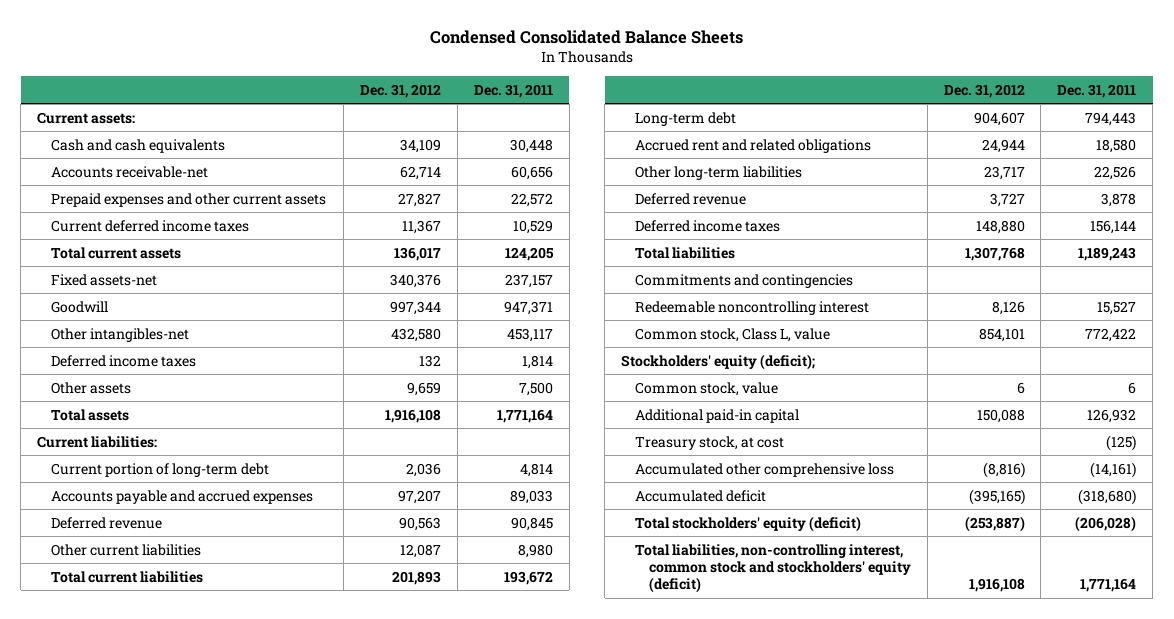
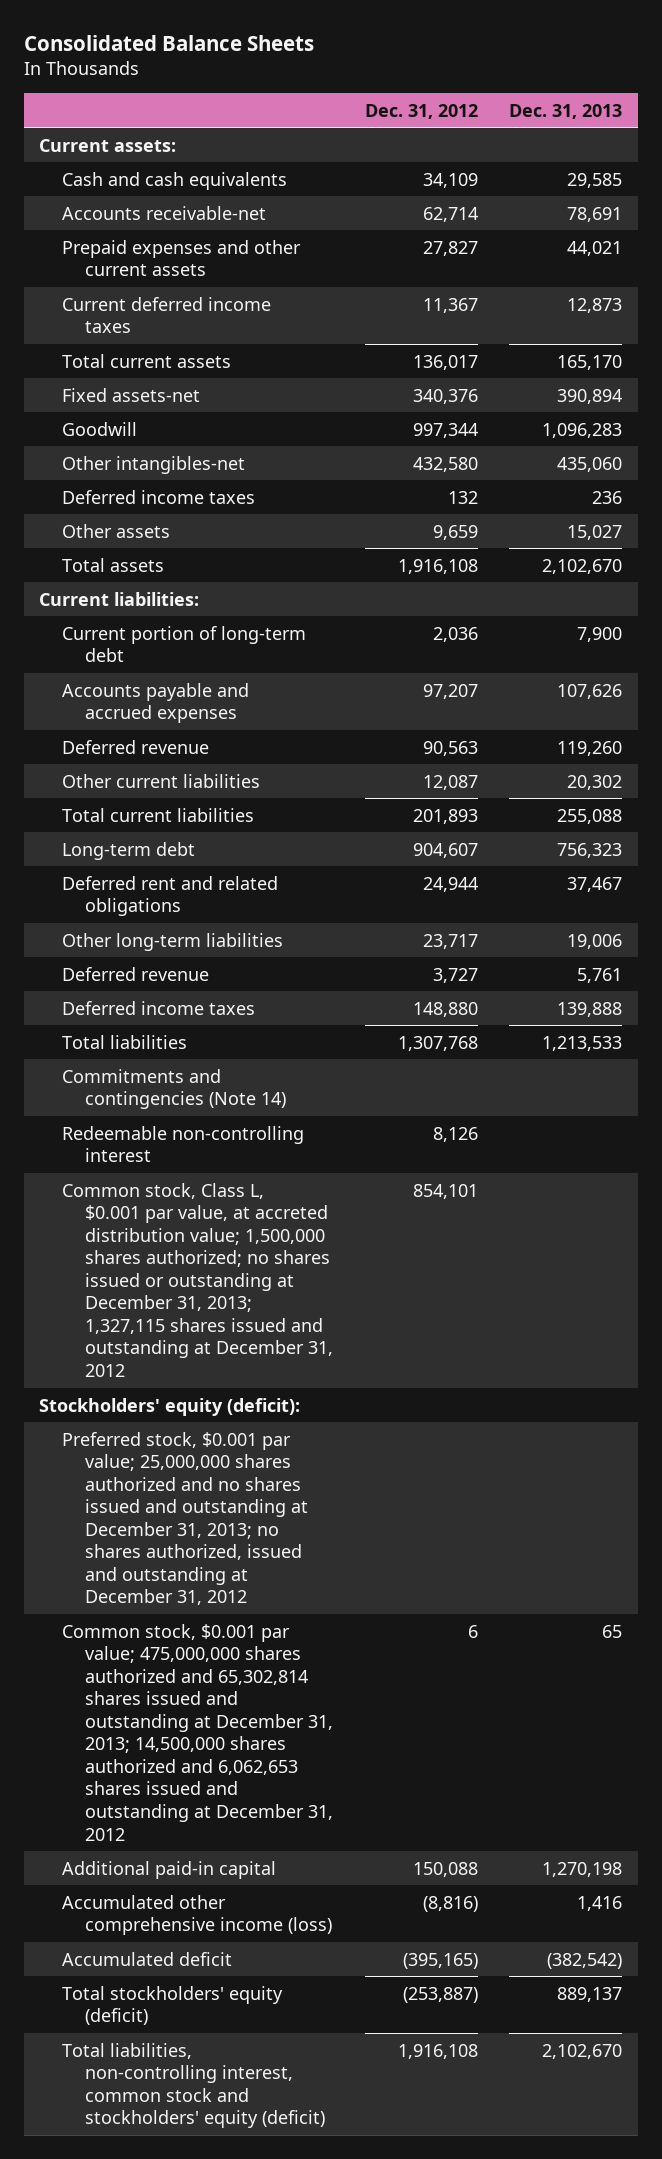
[429,29,743,44] Condensed Consolidated Balance Sheets -> [23,35,314,52] Consolidated Balance Sheets
[473,83,553,98] Dec. 31, 2011 -> none
none -> [509,103,623,119] Dec. 31, 2013
[634,138,871,153] Accrued rent and related obligations -> [62,875,279,917] Deferred rent and related obligations
[634,273,853,288] Commitments and contingencies -> [62,1068,286,1110] Commitments and contingencies (Note 14)
[634,300,869,315] Redeemable noncontrolling interest -> [62,1125,305,1163] Redeemable non-controlling interest
[634,327,830,342] Common stock, Class L, value -> [62,1182,333,1378] Common stock, Class L, $0.001 par value, at accreted distribution value; 1,500,000 shares authorized; no shares issued or outstanding at December 31, 2013; 1,327,115 shares issued and outstanding at December 31, 2012
[621,353,816,370] Stockholders' equity (deficit); -> [39,1397,301,1416] Stockholders' equity (deficit):
none -> [62,1431,308,1606] Preferred stock, $0.001 par value; 25,000,000 shares authorized and no shares issued and outstanding at December 31, 2013; no shares authorized, issued and outstanding at December 31, 2012
[634,381,778,396] Common stock, value -> [62,1623,333,1841] Common stock, $0.001 par value; 475,000,000 shares authorized and 65,302,814 shares issued and outstanding at December 31, 2013; 14,500,000 shares authorized and 6,062,653 shares issued and outstanding at December 31, 2012
[634,435,784,450] Treasury stock, at cost -> none
[634,462,894,477] Accumulated other comprehensive loss -> [62,1894,332,1936] Accumulated other comprehensive income (loss)

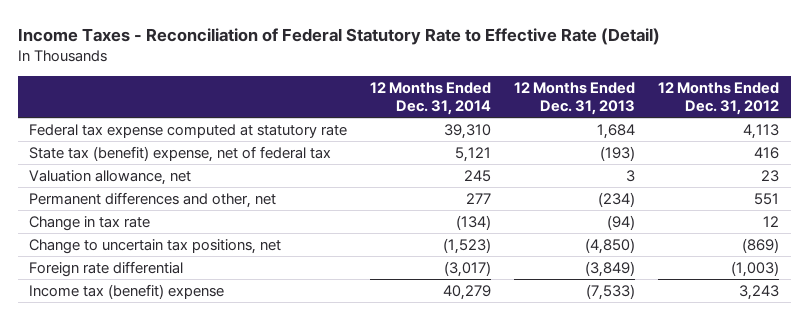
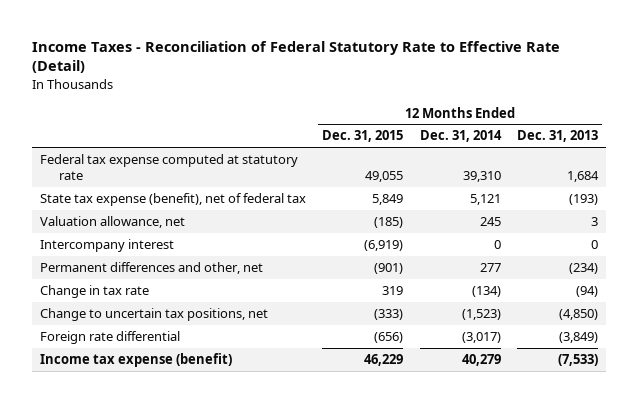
[658,81,780,115] 12 Months Ended Dec. 31, 2012 -> none
none -> [322,130,404,143] Dec. 31, 2015
[29,145,332,162] State tax (benefit) expense, net of federal tax -> [39,193,306,207] State tax expense (benefit), net of federal tax
none -> [39,239,174,253] Intercompany interest
[29,283,225,299] Income tax (benefit) expense -> [39,353,232,368] Income tax expense (benefit)

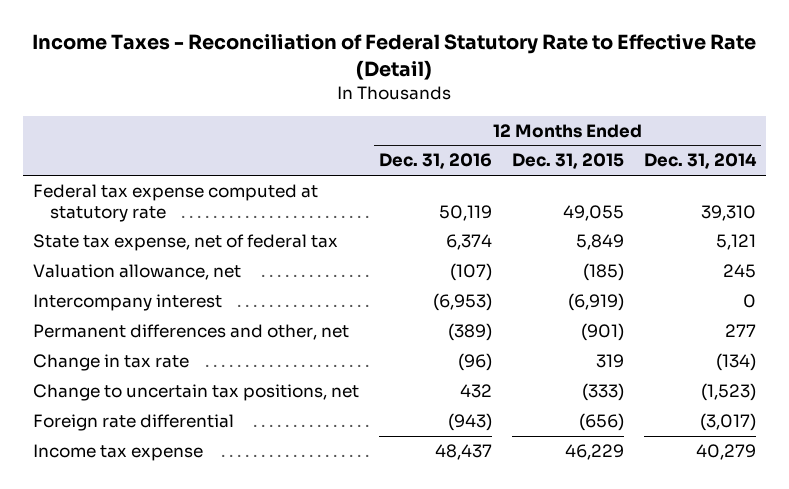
[516,130,598,143] Dec. 31, 2013 -> none
none -> [378,153,492,170] Dec. 31, 2016
[39,193,306,207] State tax expense (benefit), net of federal tax -> [32,234,338,252] State tax expense, net of federal tax
[39,353,232,368] Income tax expense (benefit) -> [32,444,203,462] Income tax expense

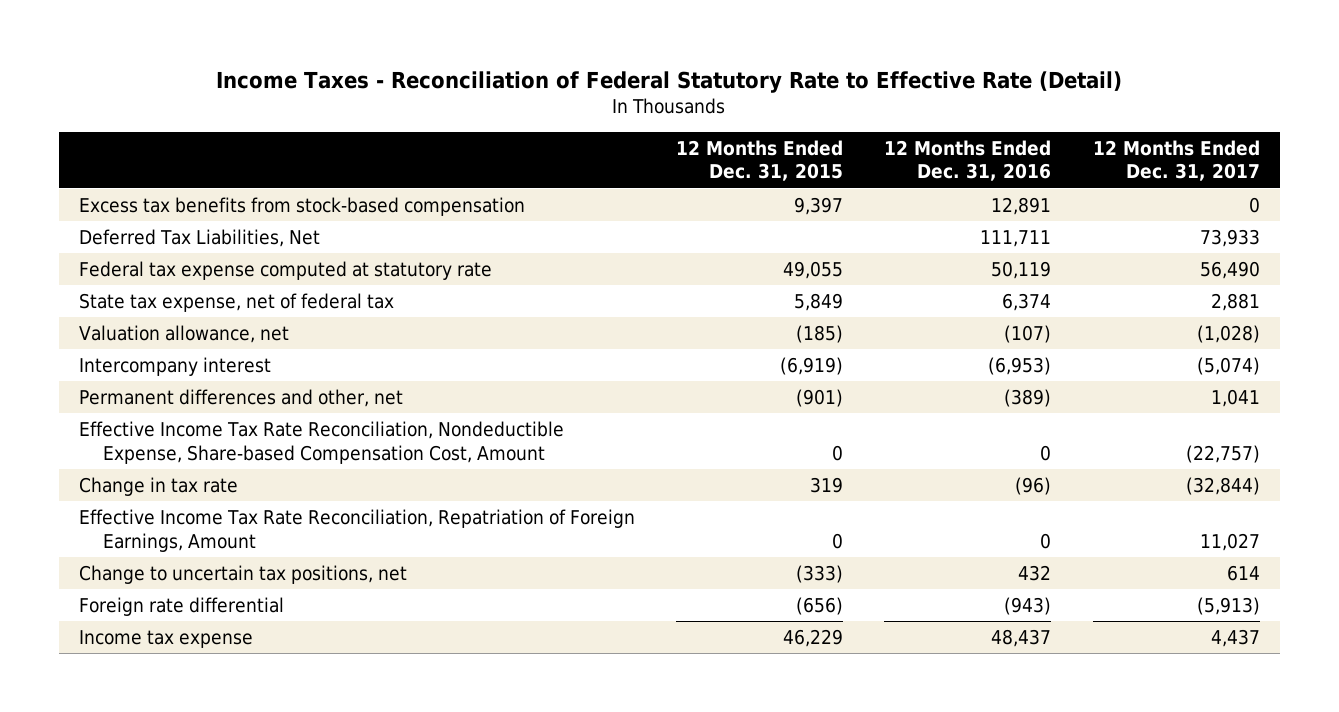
[644,153,758,170] Dec. 31, 2014 -> none
none -> [1092,139,1260,182] 12 Months Ended Dec. 31, 2017
none -> [79,196,526,216] Excess tax benefits from stock-based compensation
none -> [79,228,321,247] Deferred Tax Liabilities, Net
none -> [79,420,565,464] Effective Income Tax Rate Reconciliation, Nondeductible Expense, Share-based Compensation Cost, Amount
none -> [79,508,636,552] Effective Income Tax Rate Reconciliation, Repatriation of Foreign Earnings, Amount

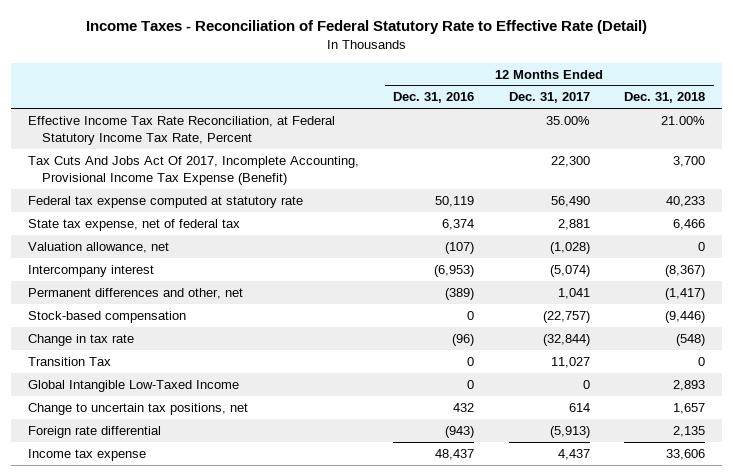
[676,139,844,182] 12 Months Ended Dec. 31, 2015 -> none
none -> [624,92,706,104] Dec. 31, 2018
[79,196,526,216] Excess tax benefits from stock-based compensation -> none
[79,228,321,247] Deferred Tax Liabilities, Net -> none
none -> [28,115,336,146] Effective Income Tax Rate Reconciliation, at Federal Statutory Income Tax Rate, Percent
none -> [28,155,360,186] Tax Cuts And Jobs Act Of 2017, Incomplete Accounting, Provisional Income Tax Expense (Benefit)
[79,420,565,464] Effective Income Tax Rate Reconciliation, Nondeductible Expense, Share-based Compensation Cost, Amount -> [28,310,187,323] Stock-based compensation
[79,508,636,552] Effective Income Tax Rate Reconciliation, Repatriation of Foreign Earnings, Amount -> [28,356,112,366] Transition Tax
none -> [28,379,240,392] Global Intangible Low-Taxed Income

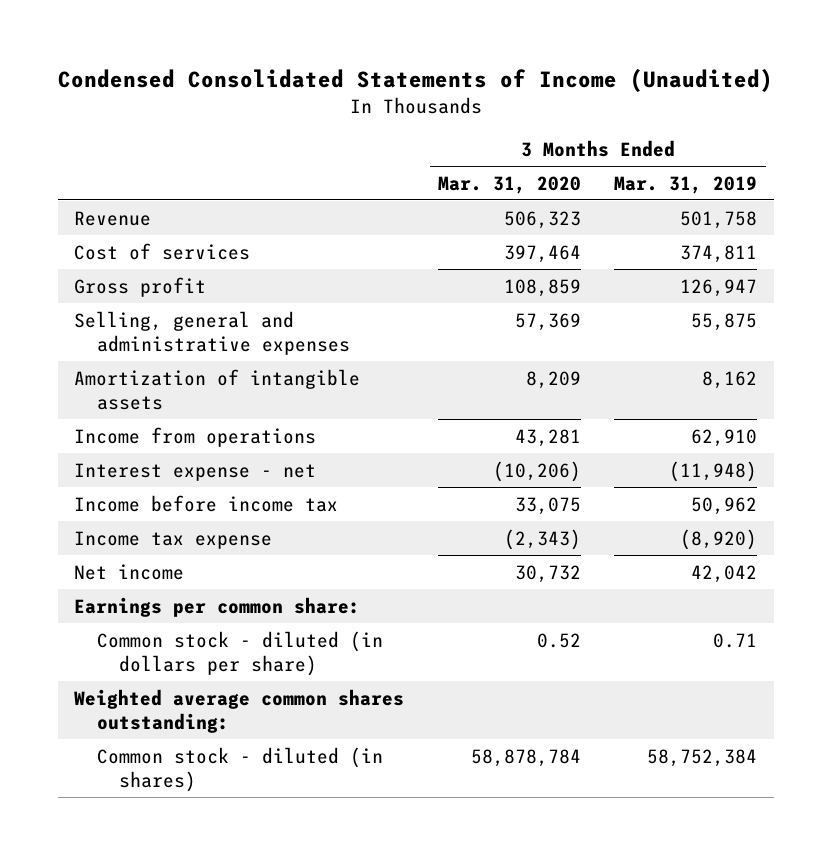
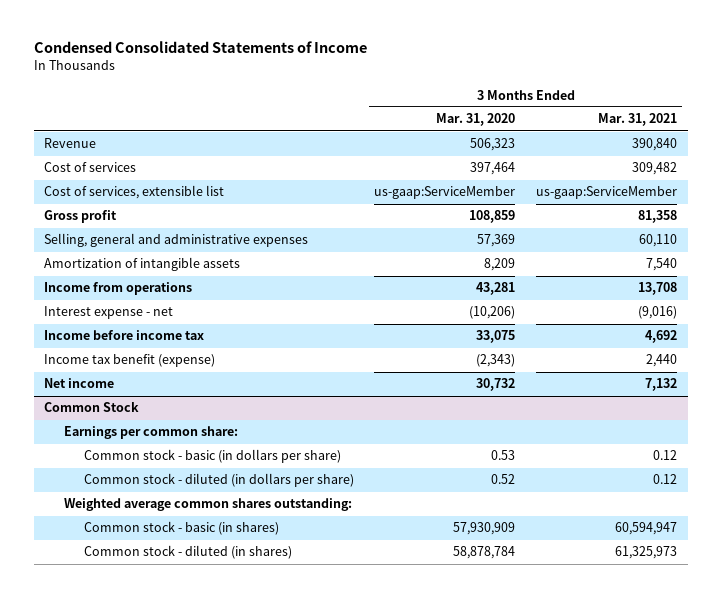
[57,69,773,93] Condensed Consolidated Statements of Income (Unaudited) -> [33,41,367,54] Condensed Consolidated Statements of Income
[614,175,758,194] Mar. 31, 2019 -> none
none -> [598,113,678,127] Mar. 31, 2021
none -> [44,185,225,200] Cost of services, extensible list
[74,530,273,549] Income tax expense -> [44,354,216,368] Income tax benefit (expense)
none -> [44,402,140,413] Common Stock
none -> [83,449,341,464] Common stock - basic (in dollars per share)
none -> [83,521,279,536] Common stock - basic (in shares)

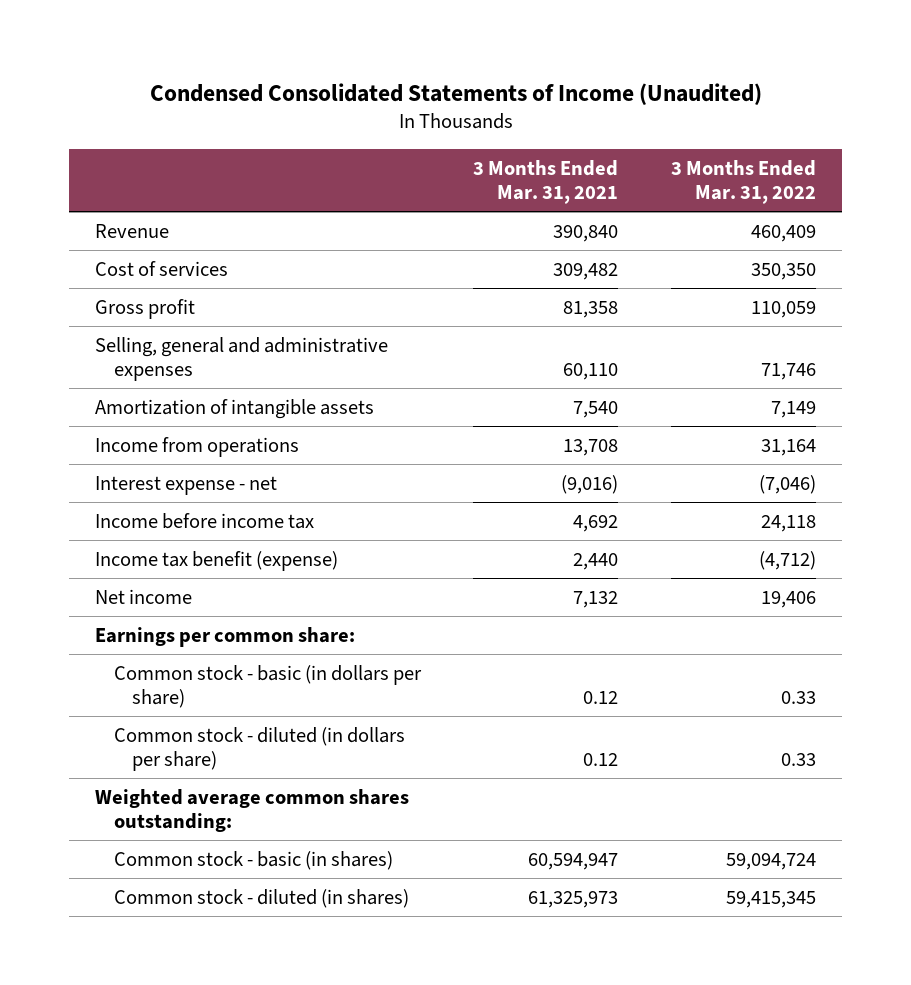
[33,41,367,54] Condensed Consolidated Statements of Income -> [149,82,762,105] Condensed Consolidated Statements of Income (Unaudited)
[436,113,516,127] Mar. 31, 2020 -> none
none -> [671,159,817,204] 3 Months Ended Mar. 31, 2022
[44,185,225,200] Cost of services, extensible list -> none
[44,402,140,413] Common Stock -> none

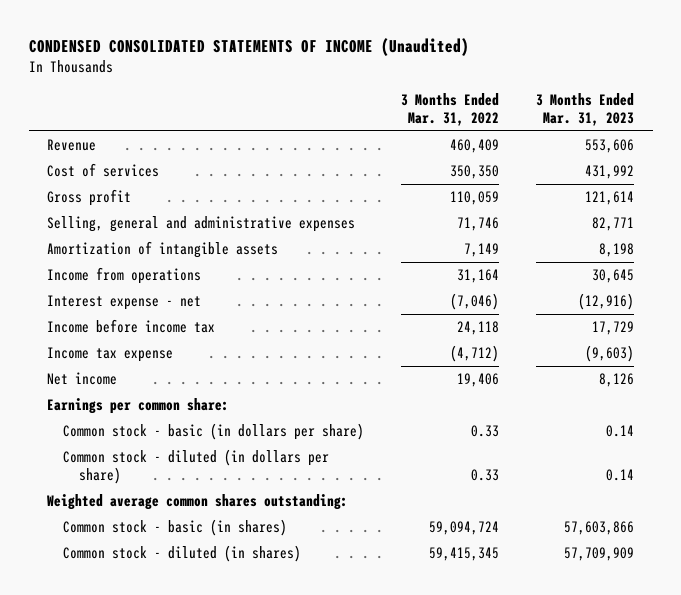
[149,82,762,105] Condensed Consolidated Statements of Income (Unaudited) -> [28,37,469,56] CONDENSED CONSOLIDATED STATEMENTS OF INCOME (Unaudited)
[473,159,619,204] 3 Months Ended Mar. 31, 2021 -> none
none -> [536,93,635,126] 3 Months Ended Mar. 31, 2023
[95,550,339,571] Income tax benefit (expense) -> [47,347,174,363] Income tax expense

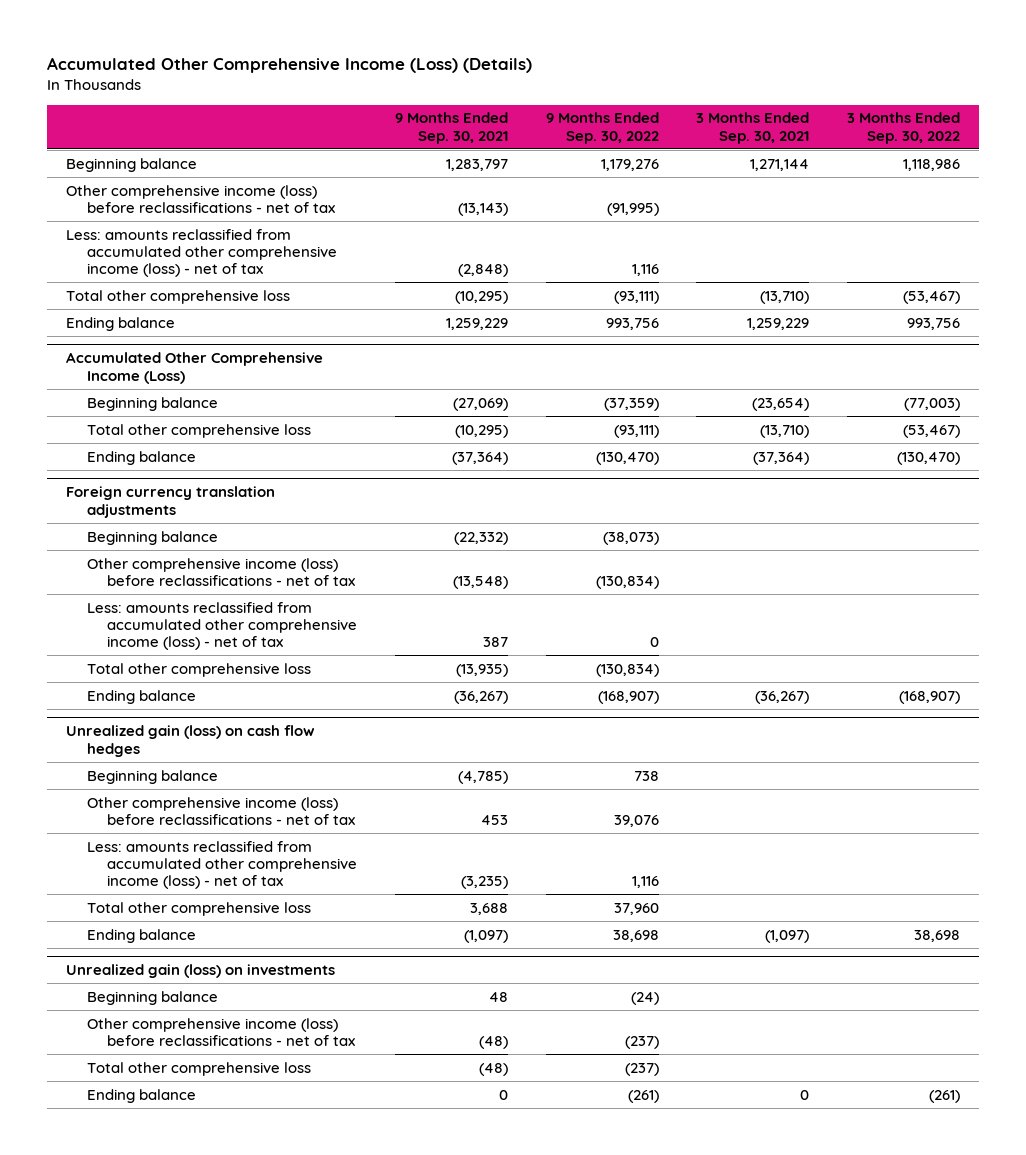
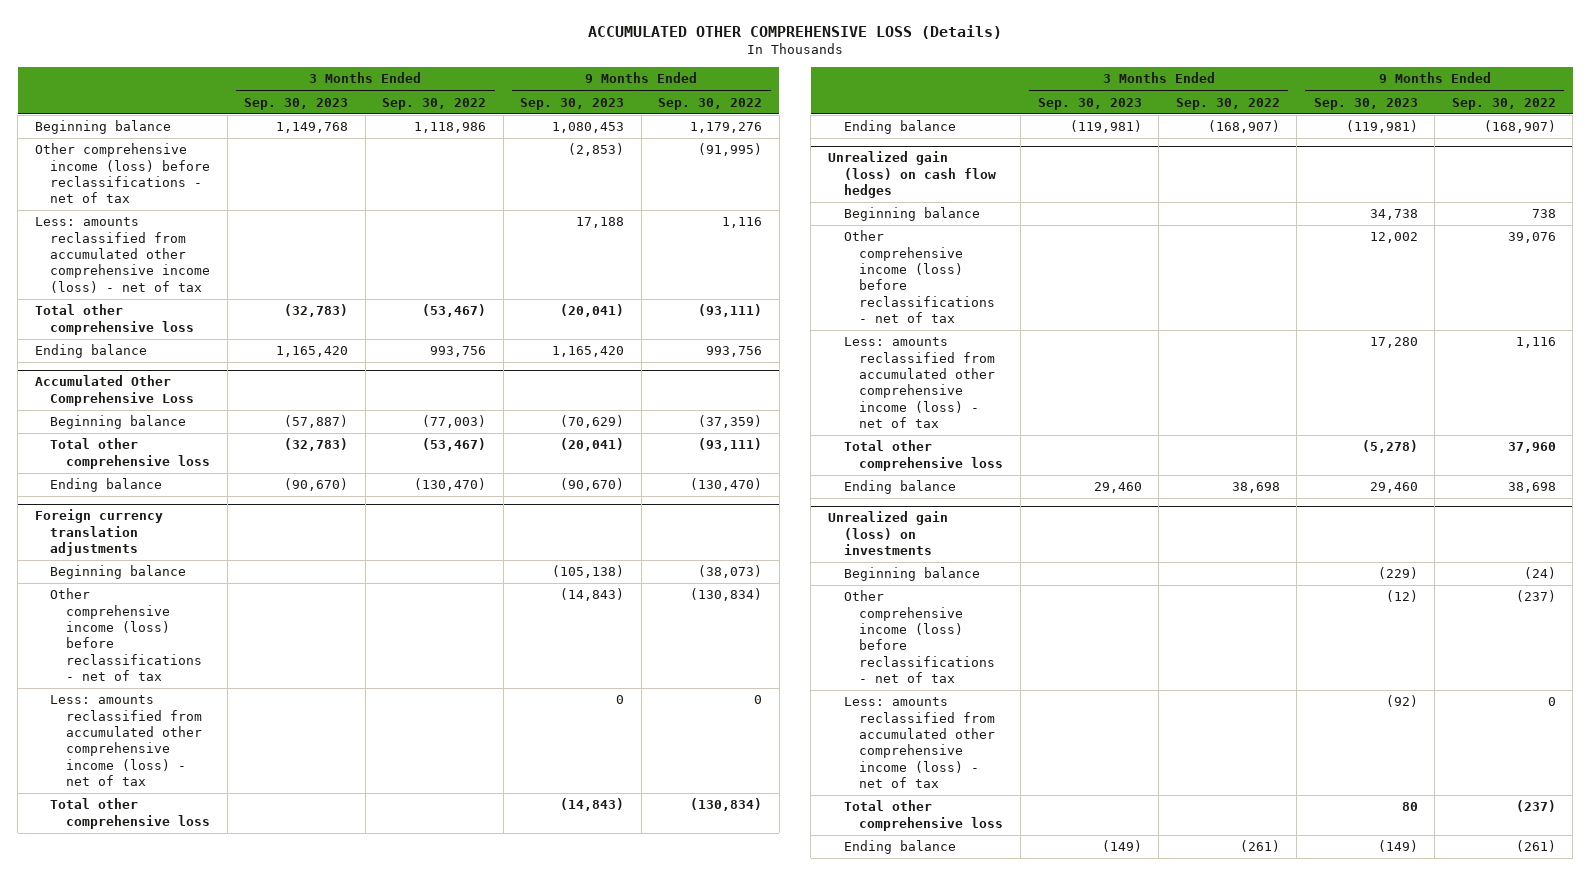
[47,57,533,74] Accumulated Other Comprehensive Income (Loss) (Details) -> [588,25,1003,40] ACCUMULATED OTHER COMPREHENSIVE LOSS (Details)
[394,112,508,144] 9 Months Ended Sep. 30, 2021 -> none
[696,112,810,144] 3 Months Ended Sep. 30, 2021 -> none
none -> [244,97,349,110] Sep. 30, 2023
none -> [520,97,625,110] Sep. 30, 2023
[66,352,324,384] Accumulated Other Comprehensive Income (Loss) -> [34,375,195,406] Accumulated Other Comprehensive Loss
none -> [843,697,996,789] Less: amounts reclassified from accumulated other comprehensive income (loss) - net of tax

